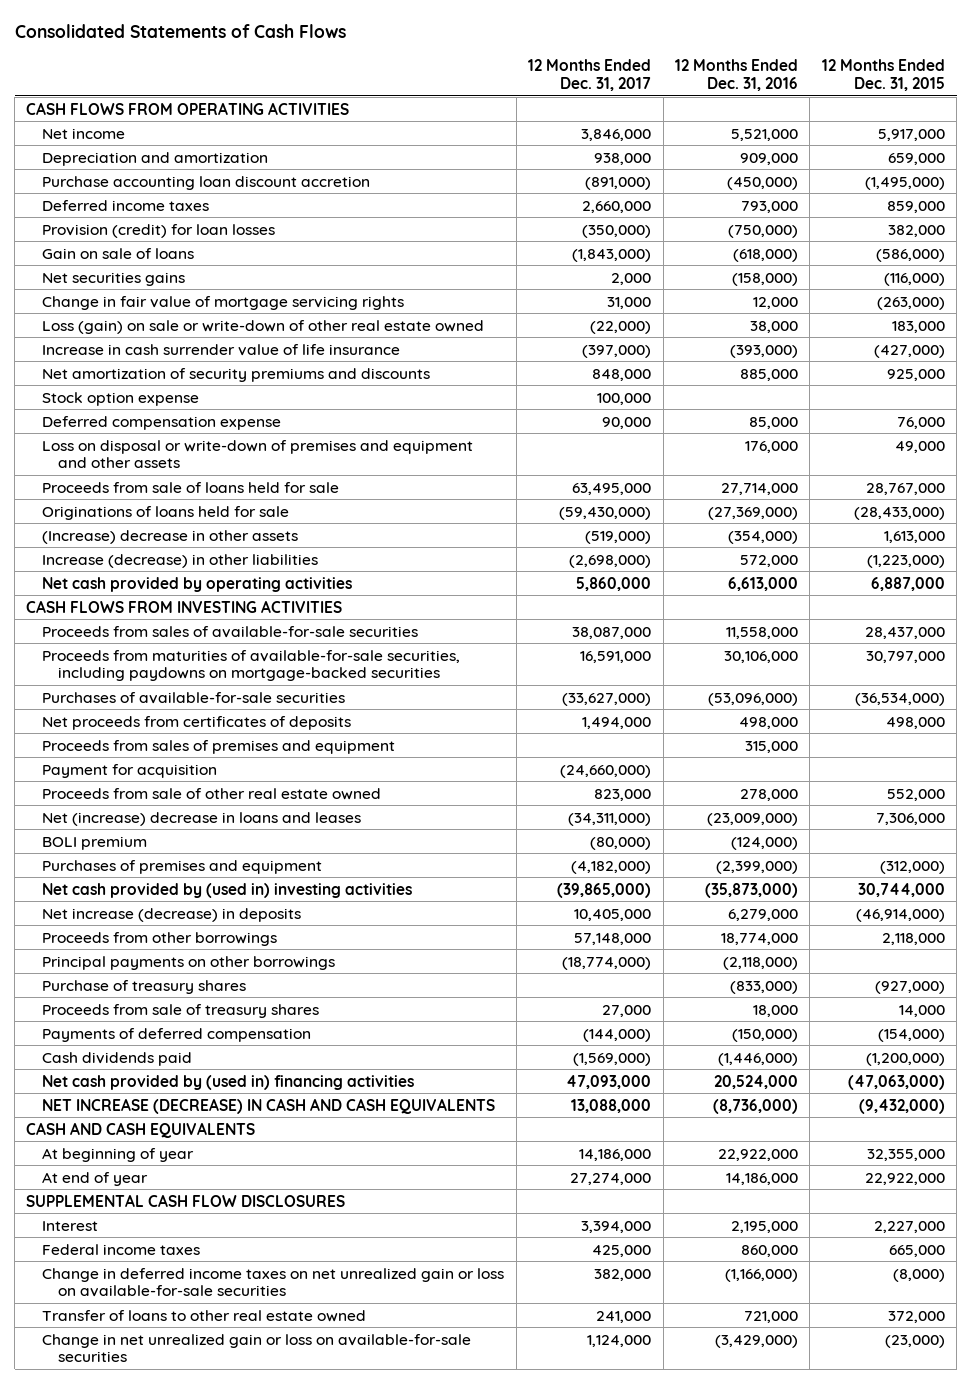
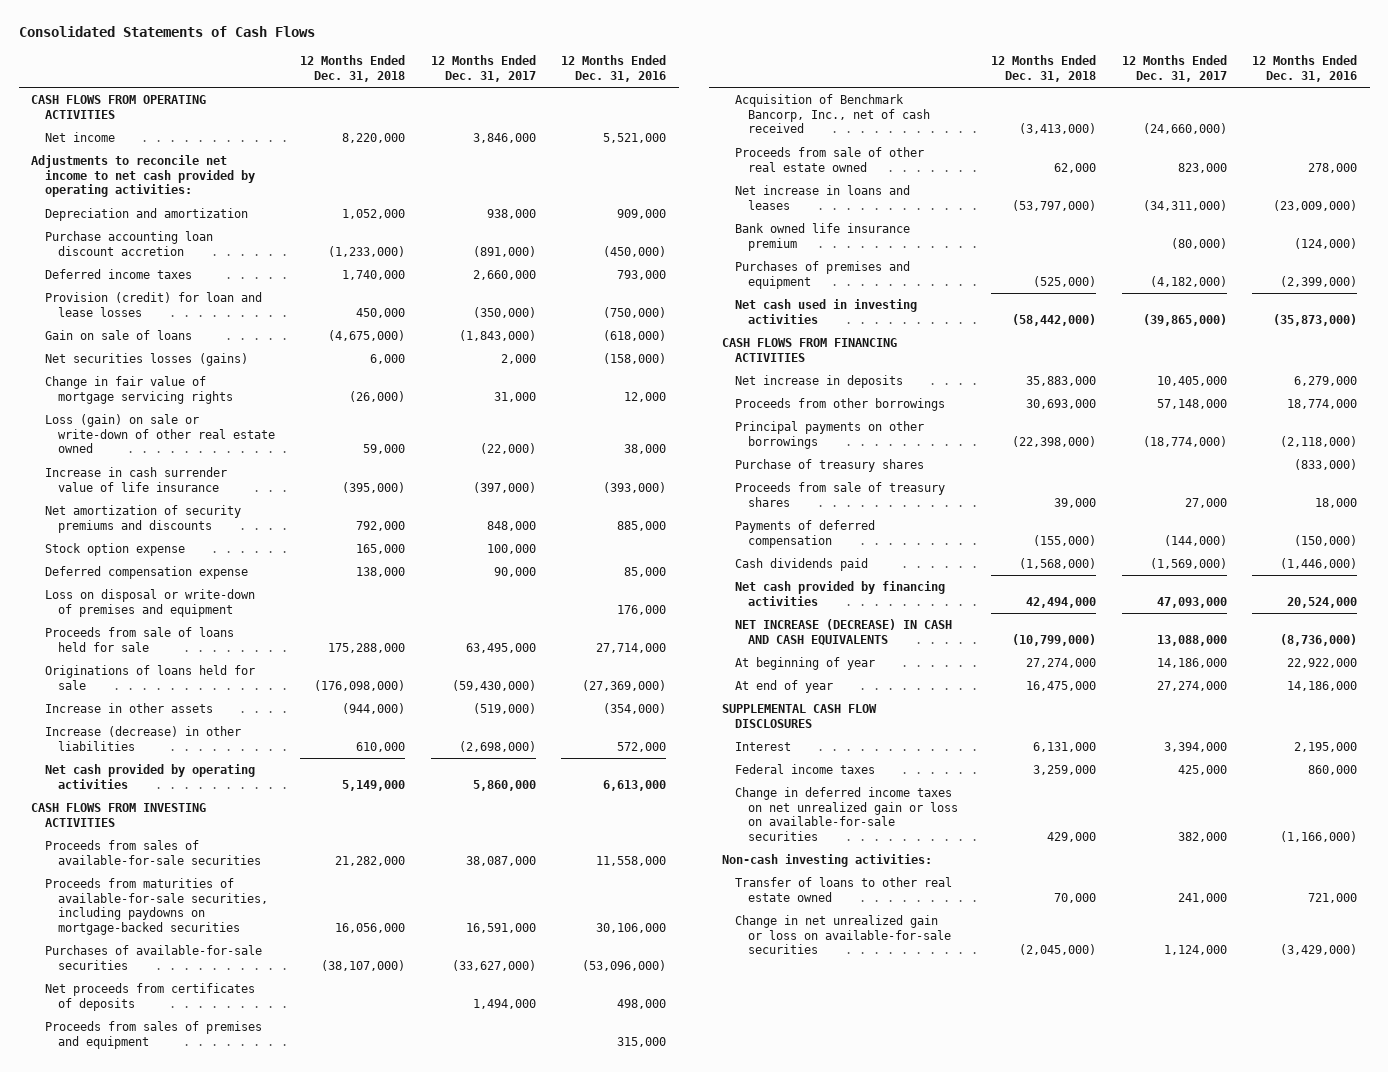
[821,59,945,91] 12 Months Ended Dec. 31, 2015 -> none
none -> [300,55,406,82] 12 Months Ended Dec. 31, 2018
none -> [31,155,255,198] Adjustments to reconcile net income to net cash provided by operating activities:
[42,223,276,238] Provision (credit) for loan losses -> [44,292,262,317] Provision (credit) for loan and lease losses
[42,271,186,286] Net securities gains -> [44,353,248,367] Net securities losses (gains)
[42,439,474,469] Loss on disposal or write-down of premises and equipment and other assets -> [44,589,255,617] Loss on disposal or write-down of premises and equipment
[42,529,299,544] (Increase) decrease in other assets -> [44,703,213,714] Increase in other assets
[42,763,218,778] Payment for acquisition -> [735,94,931,134] Acquisition of Benchmark Bancorp, Inc., net of cash received
[42,811,362,826] Net (increase) decrease in loans and leases -> [735,185,911,210] Net increase in loans and leases
[42,835,148,850] BOLI premium -> [735,223,911,251] Bank owned life insurance premium
[42,882,413,898] Net cash provided by (used in) investing activities -> [735,299,918,324] Net cash used in investing activities
none -> [721,338,897,362] CASH FLOWS FROM FINANCING ACTIVITIES
[42,907,302,922] Net increase (decrease) in deposits -> [735,375,904,389] Net increase in deposits
[42,1074,415,1090] Net cash provided by (used in) financing activities -> [735,581,946,606] Net cash provided by financing activities
[26,1121,256,1138] CASH AND CASH EQUIVALENTS -> none
none -> [721,854,932,868] Non-cash investing activities:

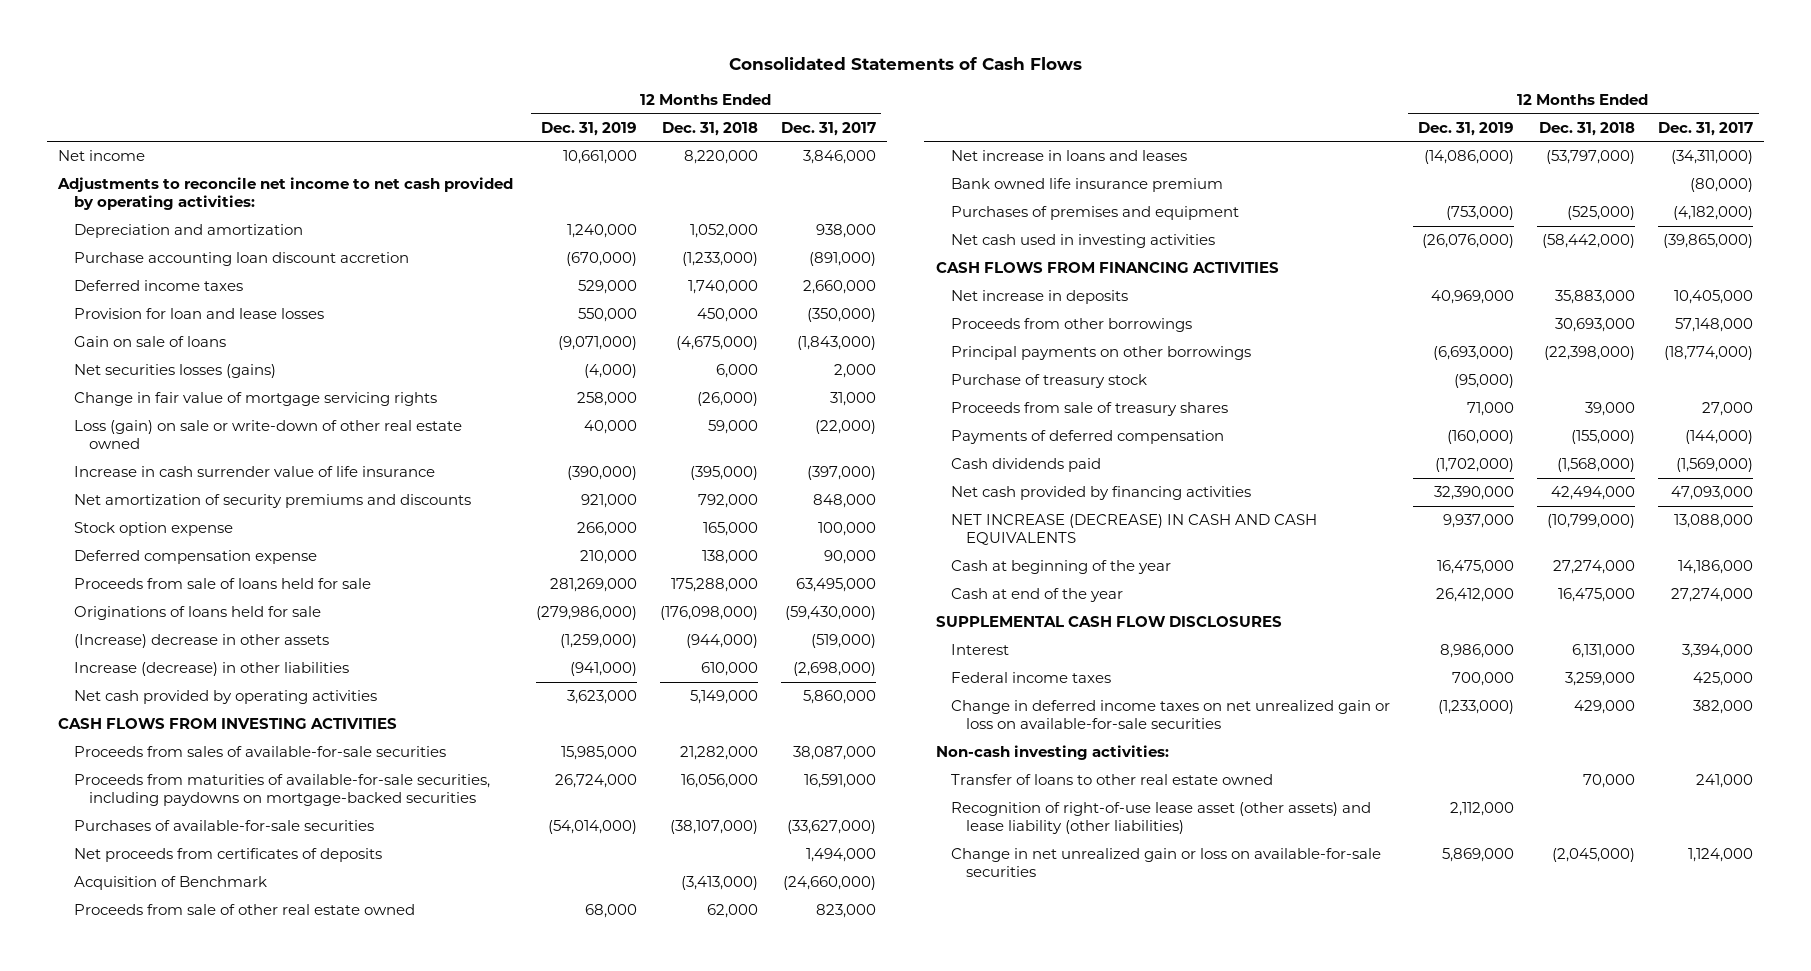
[561,55,667,82] 12 Months Ended Dec. 31, 2016 -> none
none -> [541,121,638,136] Dec. 31, 2019
[31,95,207,119] CASH FLOWS FROM OPERATING ACTIVITIES -> none
[44,292,262,317] Provision (credit) for loan and lease losses -> [73,308,324,320] Provision for loan and lease losses
[44,589,255,617] Loss on disposal or write-down of premises and equipment -> none
[44,703,213,714] Increase in other assets -> [73,634,329,649] (Increase) decrease in other assets
[44,1021,262,1049] Proceeds from sales of premises and equipment -> none
[735,94,931,134] Acquisition of Benchmark Bancorp, Inc., net of cash received -> [73,876,267,891] Acquisition of Benchmark
[735,459,925,473] Purchase of treasury shares -> [950,374,1147,389] Purchase of treasury stock
[735,657,876,671] At beginning of year -> [950,560,1171,575] Cash at beginning of the year
[735,680,834,694] At end of year -> [950,588,1123,603] Cash at end of the year
none -> [950,802,1371,835] Recognition of right-of-use lease asset (other assets) and lease liability (other liabilities)

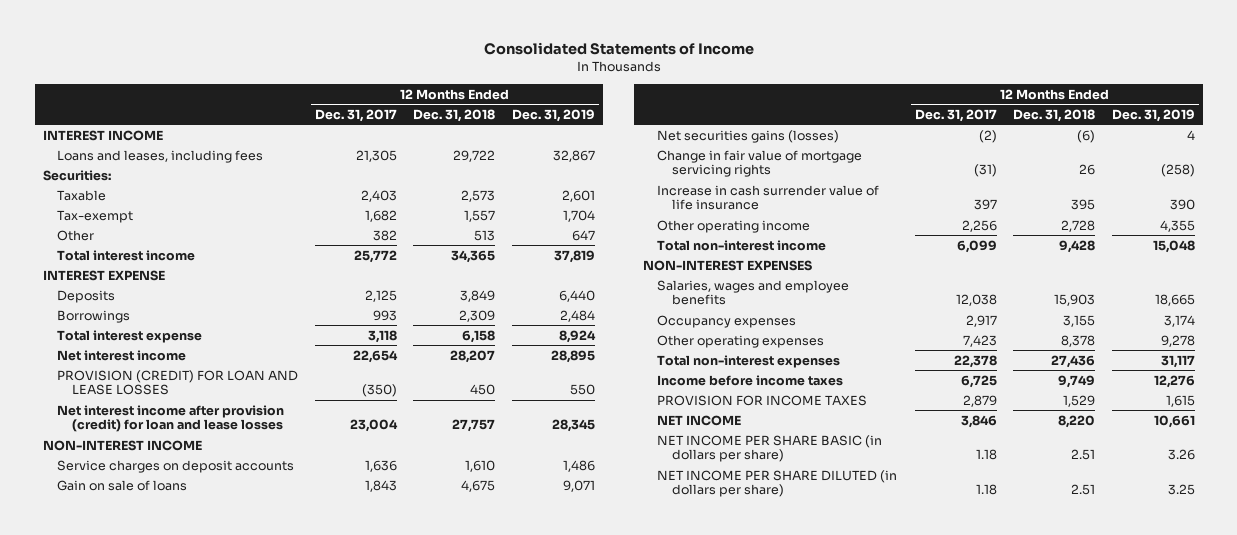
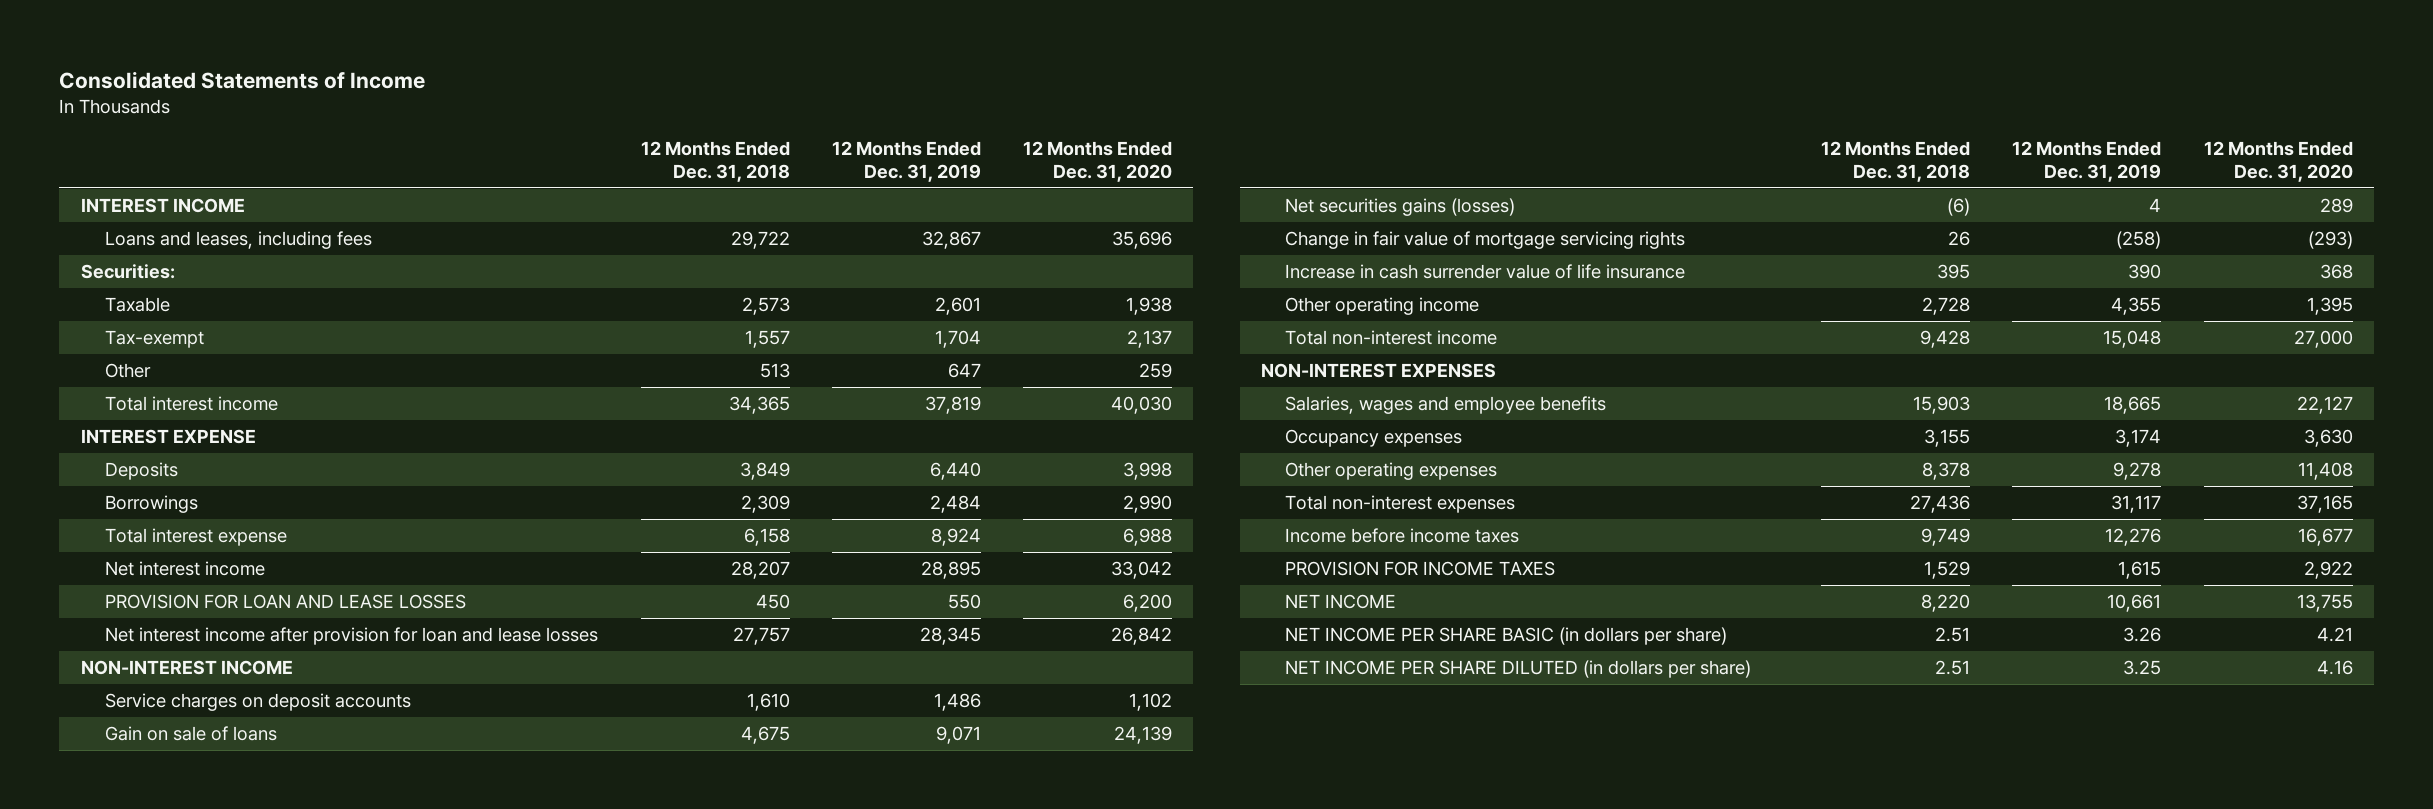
[314,108,397,122] Dec. 31, 2017 -> none
none -> [1023,141,1173,182] 12 Months Ended Dec. 31, 2020
[57,369,299,396] PROVISION (CREDIT) FOR LOAN AND LEASE LOSSES -> [105,594,467,610] PROVISION FOR LOAN AND LEASE LOSSES
[57,404,285,433] Net interest income after provision (credit) for loan and lease losses -> [105,627,599,646] Net interest income after provision for loan and lease losses

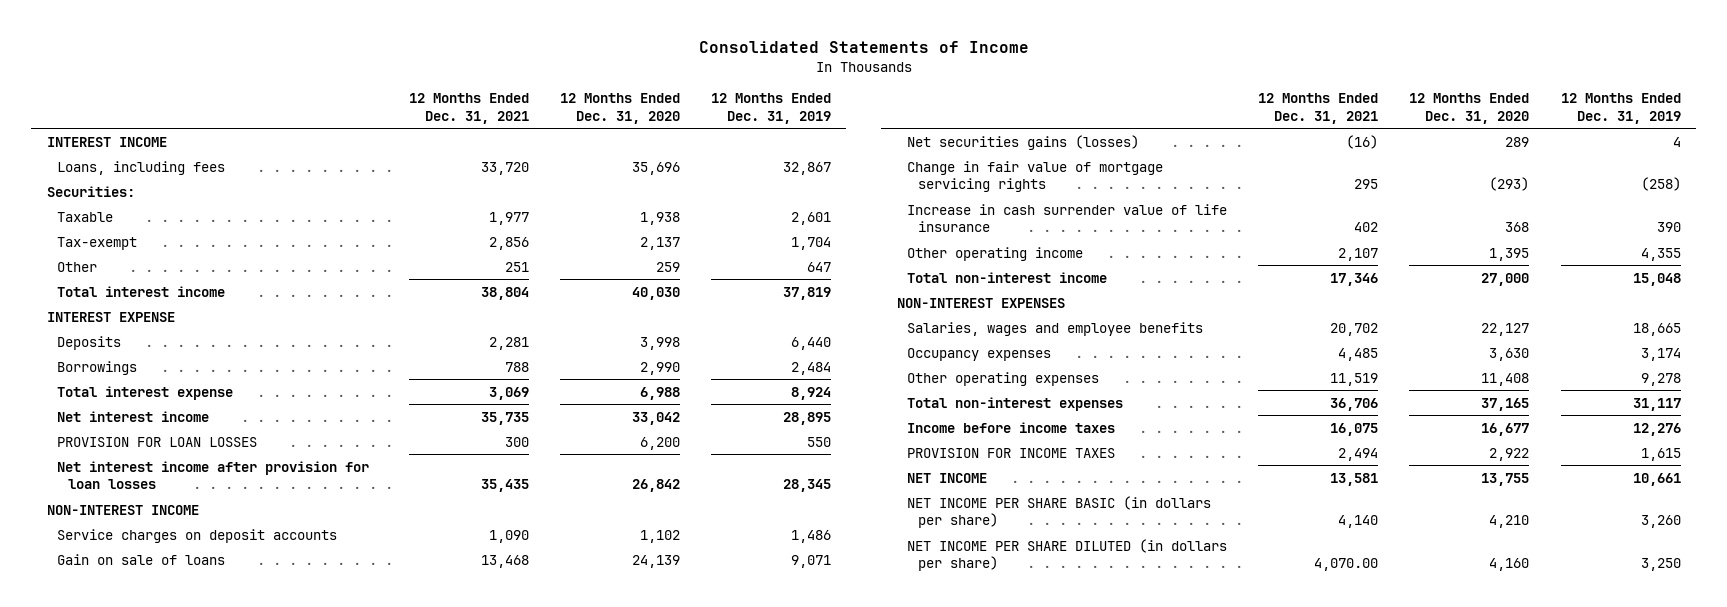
[640,141,790,182] 12 Months Ended Dec. 31, 2018 -> none
none -> [408,93,529,125] 12 Months Ended Dec. 31, 2021
[105,231,373,250] Loans and leases, including fees -> [57,160,226,175] Loans, including fees
[105,594,467,610] PROVISION FOR LOAN AND LEASE LOSSES -> [57,436,258,447] PROVISION FOR LOAN LOSSES
[105,627,599,646] Net interest income after provision for loan and lease losses -> [57,460,370,490] Net interest income after provision for loan losses
[2123,627,2162,643] 3.26 -> [1640,515,1681,529] 3,260
[2316,627,2353,643] 4.21 -> [1489,515,1530,529] 4,210
[2123,660,2162,676] 3.25 -> [1640,558,1681,572] 3,250
[2316,660,2353,676] 4.16 -> [1489,558,1530,572] 4,160

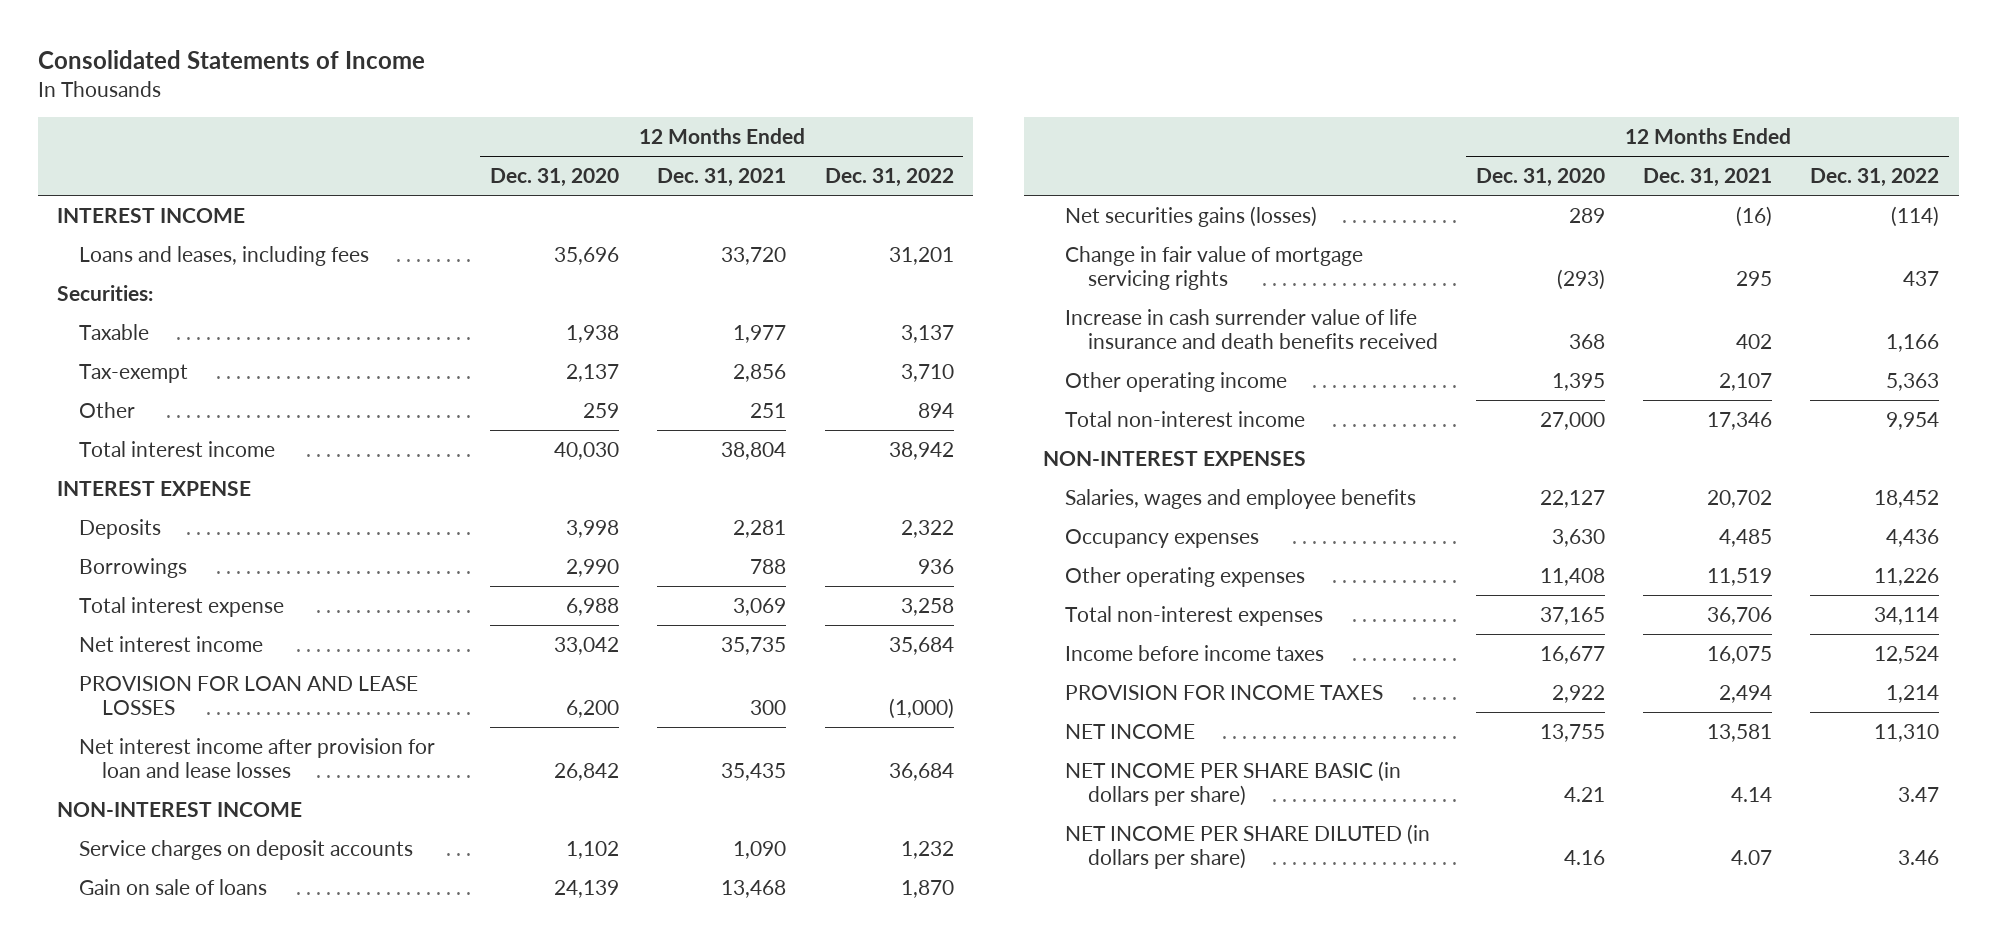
[710,93,831,125] 12 Months Ended Dec. 31, 2019 -> none
none -> [824,168,954,188] Dec. 31, 2022
[57,160,226,175] Loans, including fees -> [79,245,370,266] Loans and leases, including fees
[57,436,258,447] PROVISION FOR LOAN LOSSES -> [79,675,419,715] PROVISION FOR LOAN AND LEASE LOSSES
[57,460,370,490] Net interest income after provision for loan losses -> [79,737,436,778] Net interest income after provision for loan and lease losses
[907,203,1228,233] Increase in cash surrender value of life insurance -> [1065,308,1438,349] Increase in cash surrender value of life insurance and death benefits received
[1338,515,1379,529] 4,140 -> [1731,786,1773,802] 4.14
[1489,515,1530,529] 4,210 -> [1563,786,1605,802] 4.21
[1314,558,1379,572] 4,070.00 -> [1731,849,1773,865] 4.07
[1489,558,1530,572] 4,160 -> [1563,849,1605,865] 4.16

